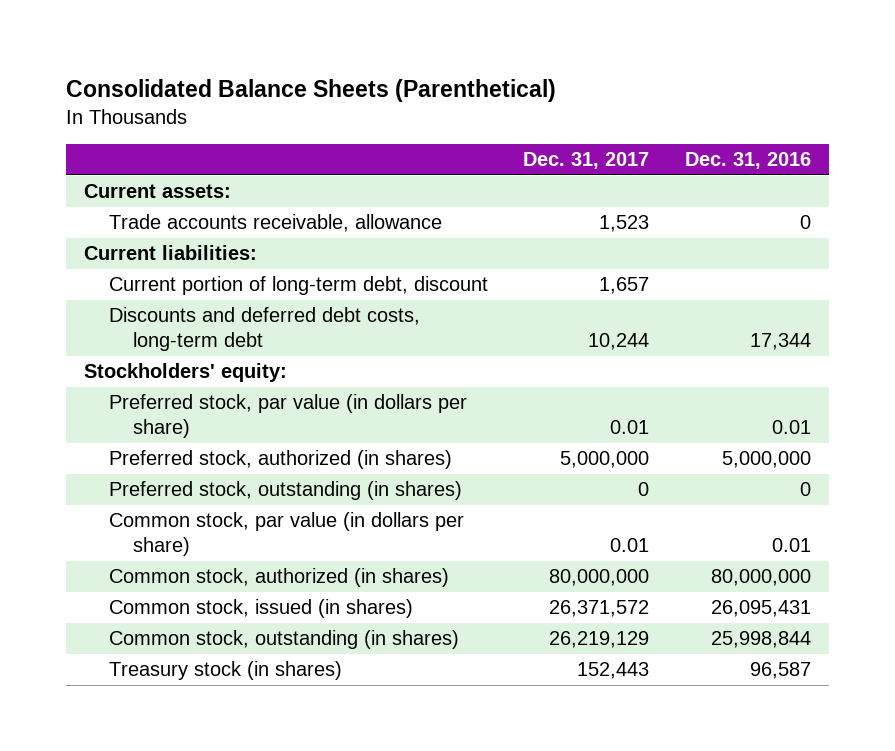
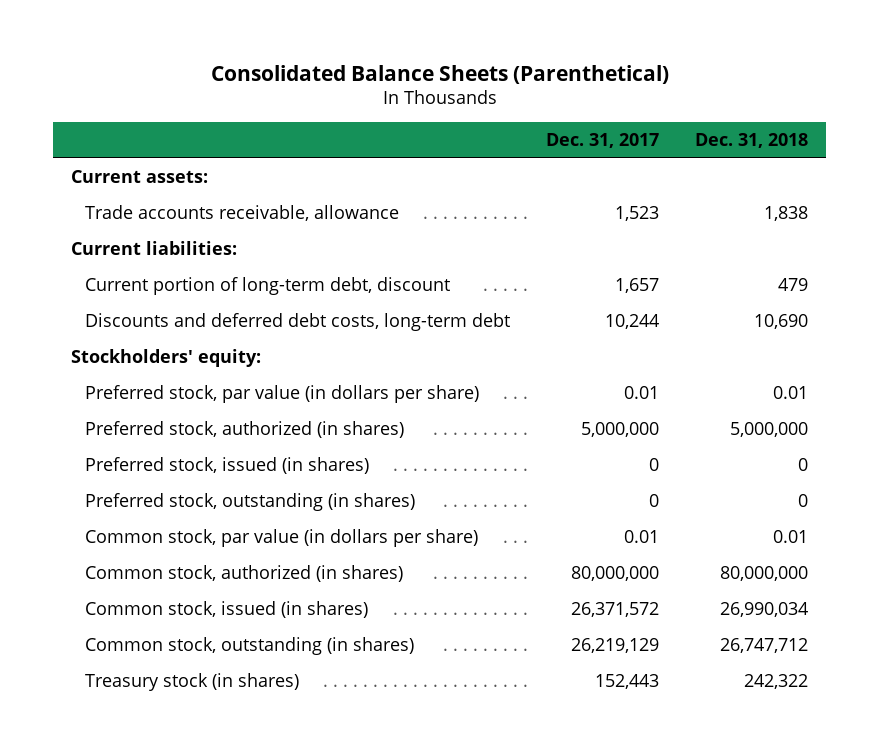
[685,152,812,170] Dec. 31, 2016 -> none
none -> [695,133,809,149] Dec. 31, 2018
none -> [85,457,370,475] Preferred stock, issued (in shares)

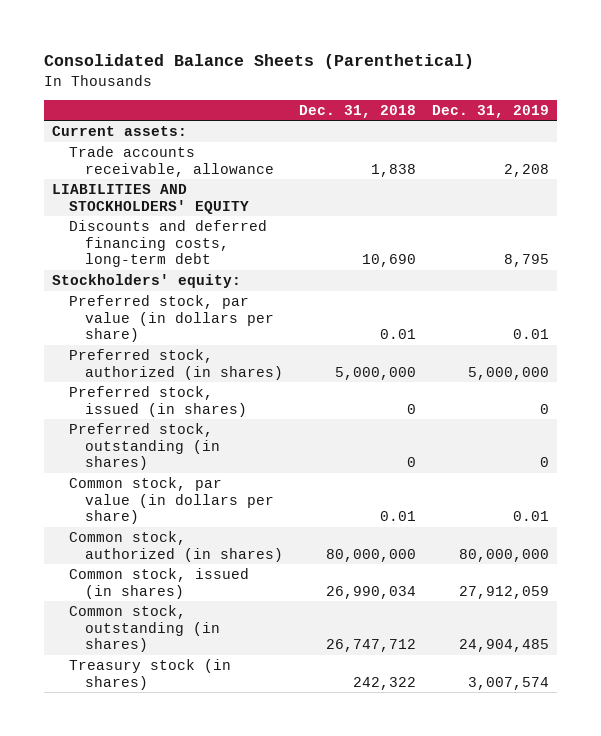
[546,133,660,149] Dec. 31, 2017 -> none
none -> [432,104,550,118] Dec. 31, 2019
[71,241,238,256] Current liabilities: -> none
[85,277,451,296] Current portion of long-term debt, discount -> none
none -> [52,183,249,214] LIABILITIES AND STOCKHOLDERS' EQUITY
[85,313,511,332] Discounts and deferred debt costs, long-term debt -> [68,219,267,268] Discounts and deferred financing costs, long-term debt

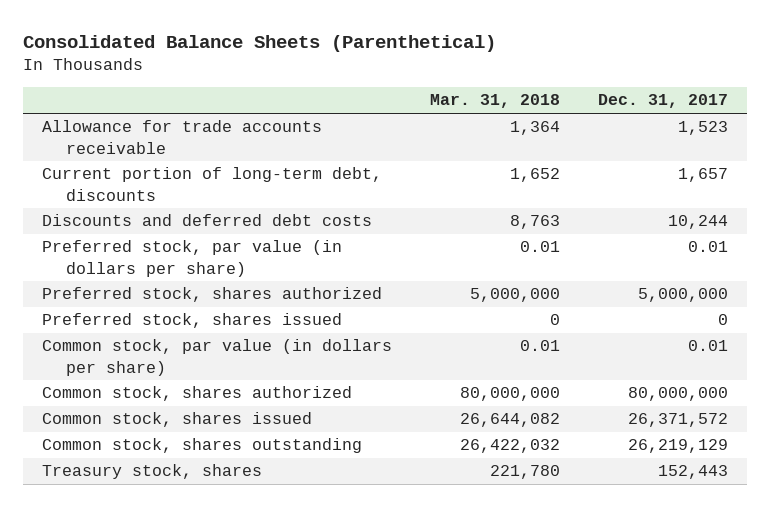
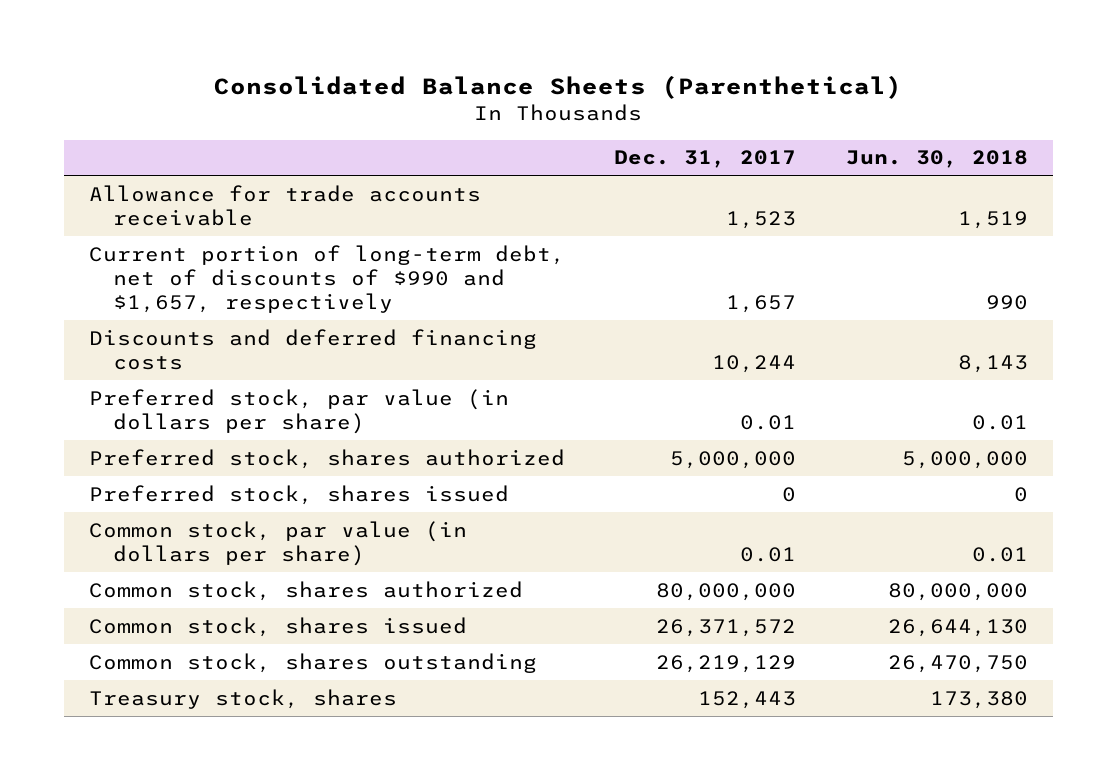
[429,94,560,109] Mar. 31, 2018 -> none
none -> [845,150,1028,169] Jun. 30, 2018
[41,167,382,201] Current portion of long-term debt, discounts -> [89,244,566,313] Current portion of long-term debt, net of discounts of $990 and $1,657, respectively
[41,214,372,227] Discounts and deferred debt costs -> [89,328,538,370] Discounts and deferred financing costs

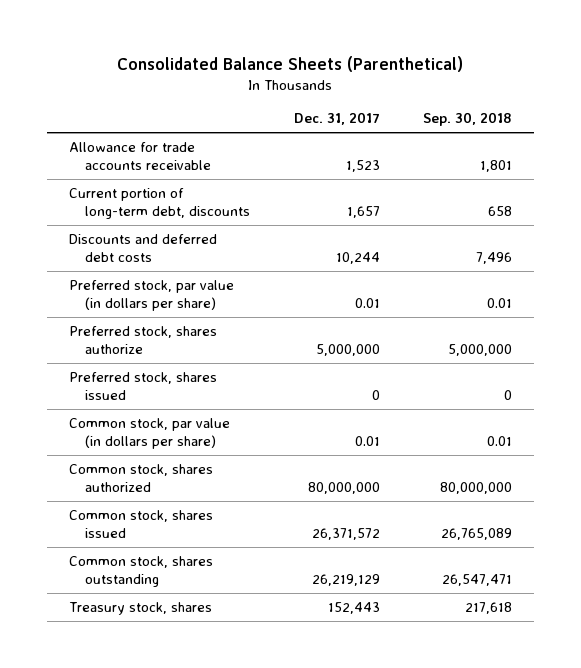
[845,150,1028,169] Jun. 30, 2018 -> none
none -> [423,112,513,127] Sep. 30, 2018
[89,244,566,313] Current portion of long-term debt, net of discounts of $990 and $1,657, respectively -> [68,187,250,220] Current portion of long-term debt, discounts
[89,328,538,370] Discounts and deferred financing costs -> [68,233,217,263] Discounts and deferred debt costs
[89,448,566,469] Preferred stock, shares authorized -> [68,325,217,355] Preferred stock, shares authorize

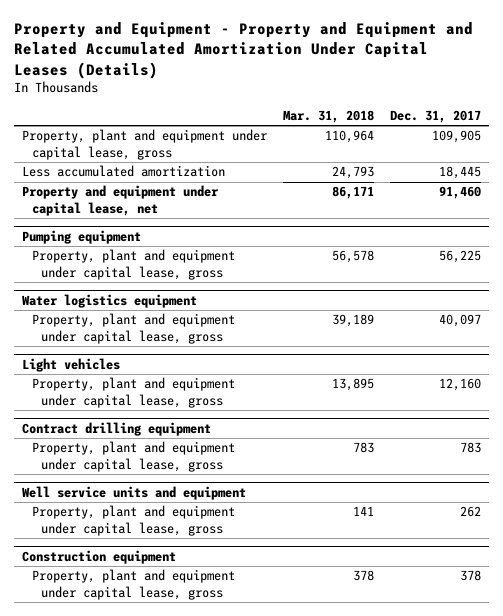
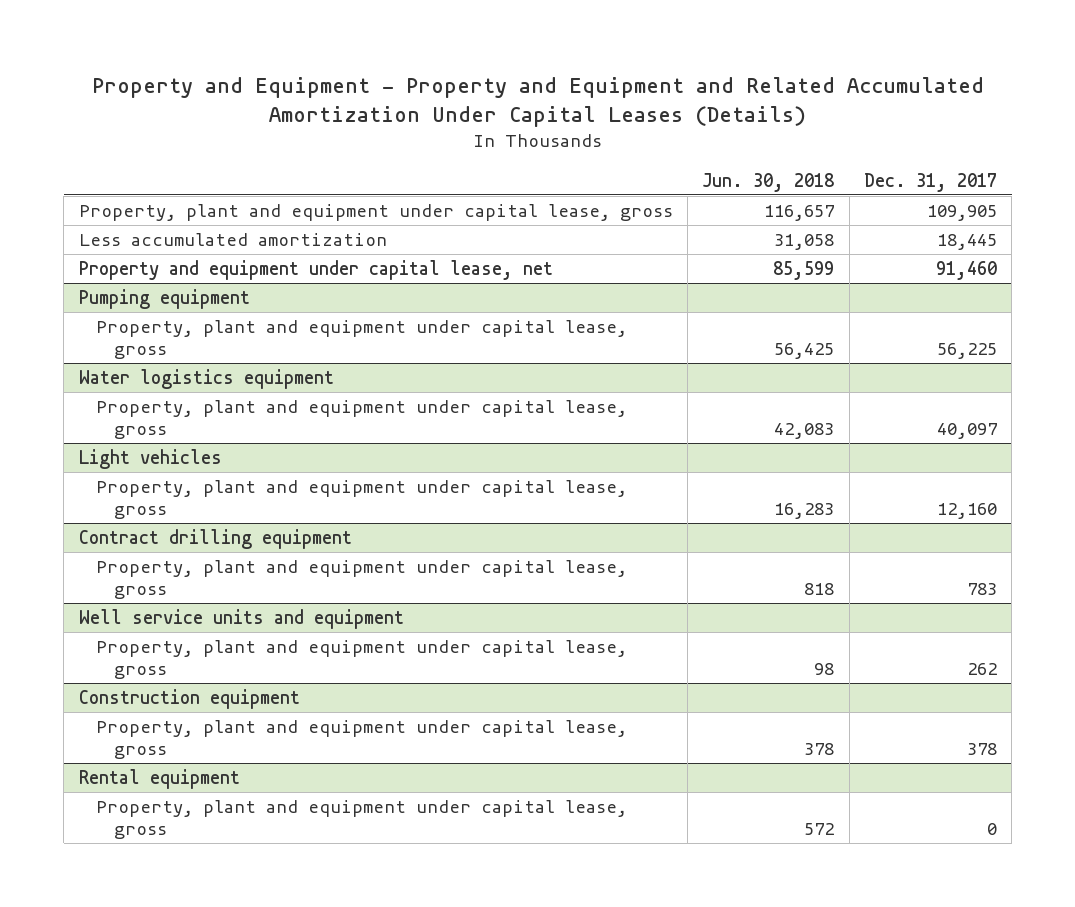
[282,109,374,123] Mar. 31, 2018 -> none
none -> [702,172,835,192] Jun. 30, 2018
none -> [78,768,240,789] Rental equipment
none -> [96,799,628,839] Property, plant and equipment under capital lease, gross

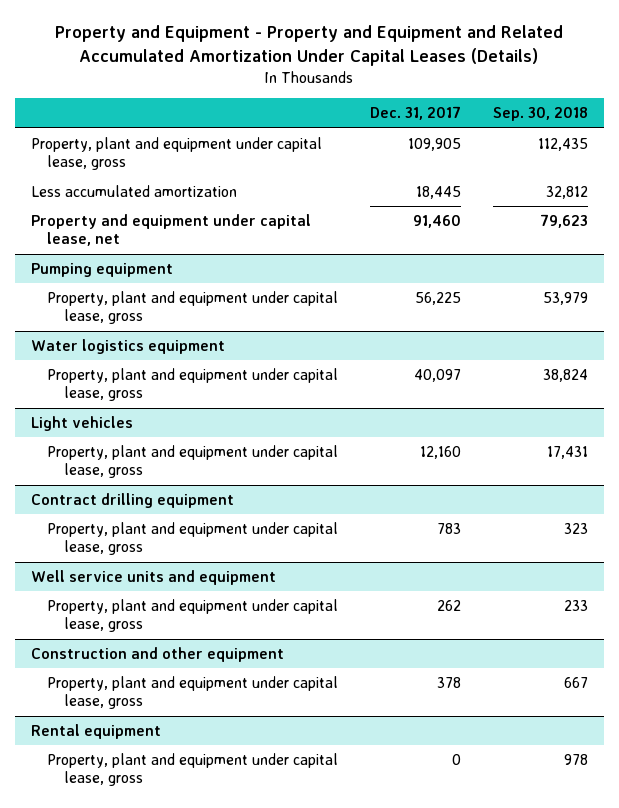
[702,172,835,192] Jun. 30, 2018 -> none
none -> [493,107,589,122] Sep. 30, 2018
[78,688,300,709] Construction equipment -> [30,646,284,662] Construction and other equipment

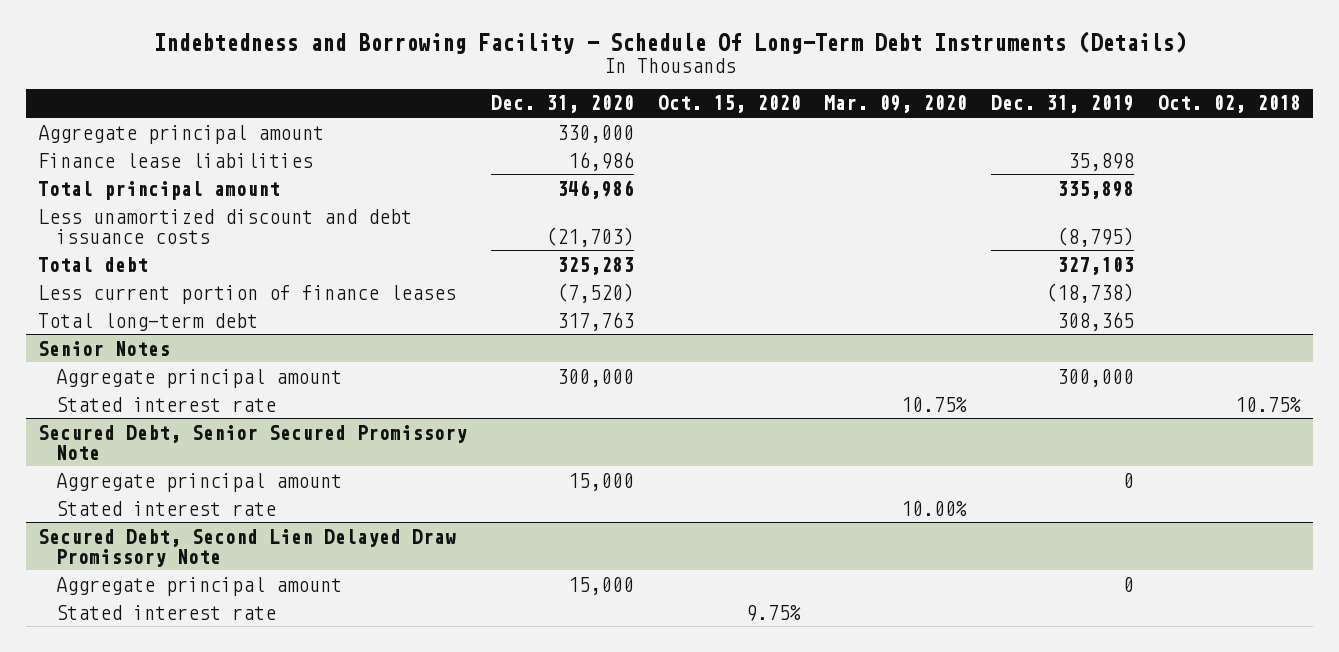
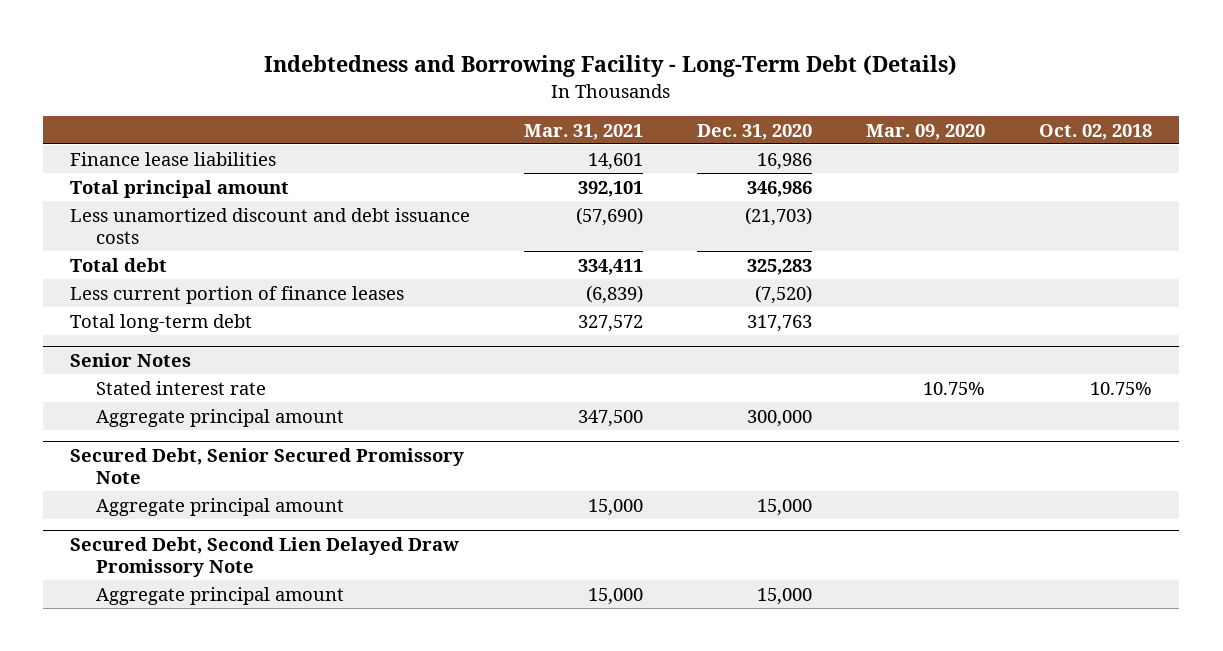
[153,30,1186,54] Indebtedness and Borrowing Facility - Schedule Of Long-Term Debt Instruments (Details) -> [264,55,958,78] Indebtedness and Borrowing Facility - Long-Term Debt (Details)
[657,95,801,114] Oct. 15, 2020 -> none
[991,95,1135,114] Dec. 31, 2019 -> none
none -> [524,123,644,140] Mar. 31, 2021
[38,124,325,144] Aggregate principal amount -> none
[56,368,343,388] Aggregate principal amount -> [95,408,344,427] Aggregate principal amount
[56,500,277,516] Stated interest rate -> none
[56,604,277,620] Stated interest rate -> none

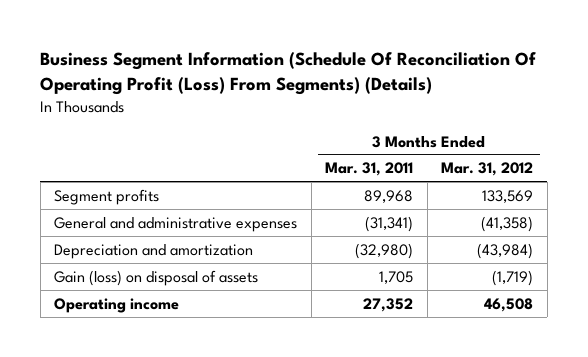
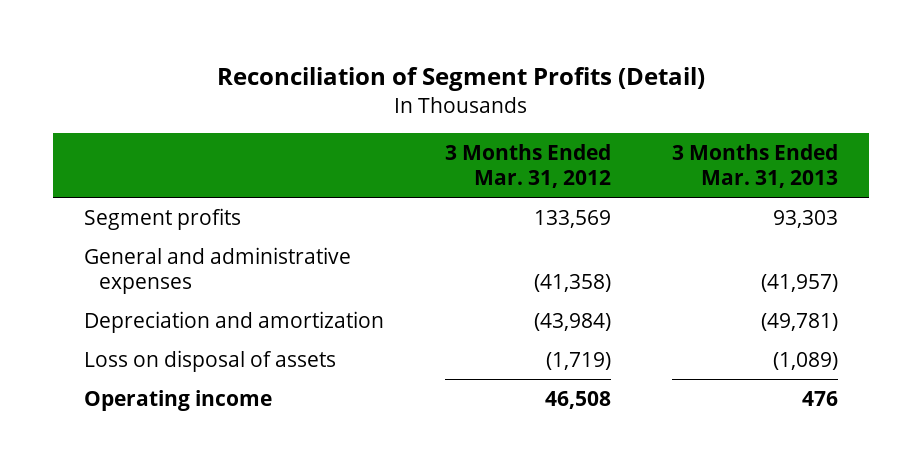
[40,52,537,96] Business Segment Information (Schedule Of Reconciliation Of Operating Profit (Loss) From Segments) (Details) -> [217,66,706,91] Reconciliation of Segment Profits (Detail)
[325,162,414,177] Mar. 31, 2011 -> none
none -> [672,143,839,189] 3 Months Ended Mar. 31, 2013
[54,269,259,286] Gain (loss) on disposal of assets -> [83,349,336,372] Loss on disposal of assets

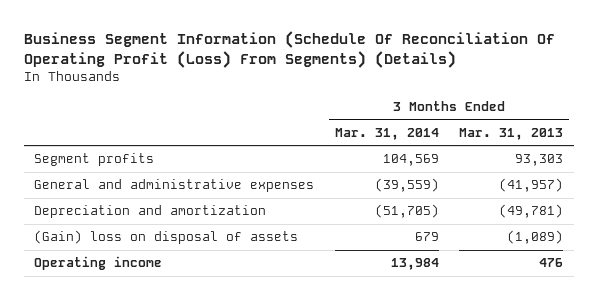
[217,66,706,91] Reconciliation of Segment Profits (Detail) -> [23,30,555,68] Business Segment Information (Schedule Of Reconciliation Of Operating Profit (Loss) From Segments) (Details)
[445,143,612,189] 3 Months Ended Mar. 31, 2012 -> none
none -> [334,127,439,140] Mar. 31, 2014
[83,349,336,372] Loss on disposal of assets -> [33,230,298,245] (Gain) loss on disposal of assets

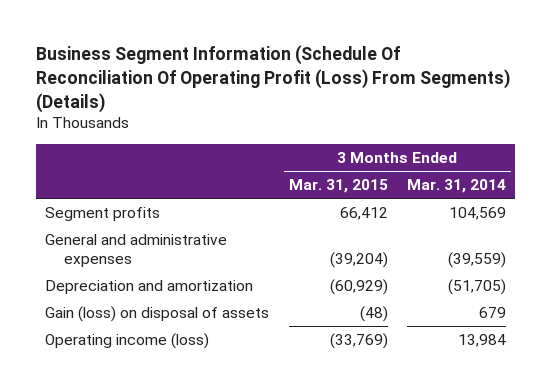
[459,127,564,140] Mar. 31, 2013 -> none
none -> [288,179,388,194] Mar. 31, 2015
[33,230,298,245] (Gain) loss on disposal of assets -> [45,306,270,323] Gain (loss) on disposal of assets
[33,256,162,271] Operating income -> [45,333,210,350] Operating income (loss)

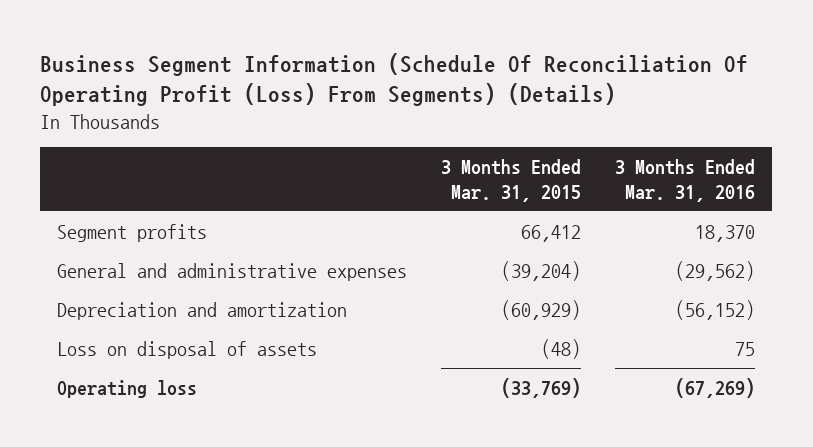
[406,179,506,194] Mar. 31, 2014 -> none
none -> [615,159,756,202] 3 Months Ended Mar. 31, 2016
[45,306,270,323] Gain (loss) on disposal of assets -> [57,341,318,360] Loss on disposal of assets
[45,333,210,350] Operating income (loss) -> [57,380,198,399] Operating loss

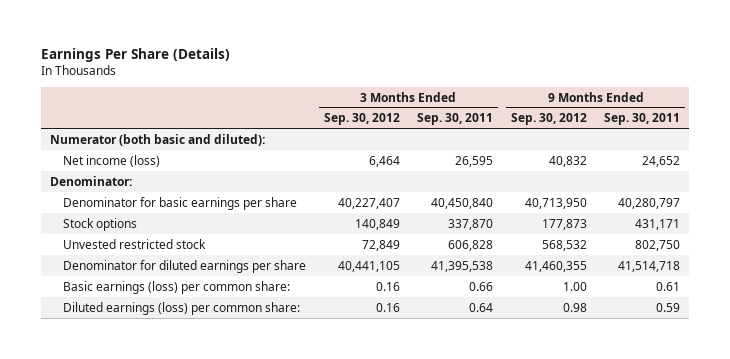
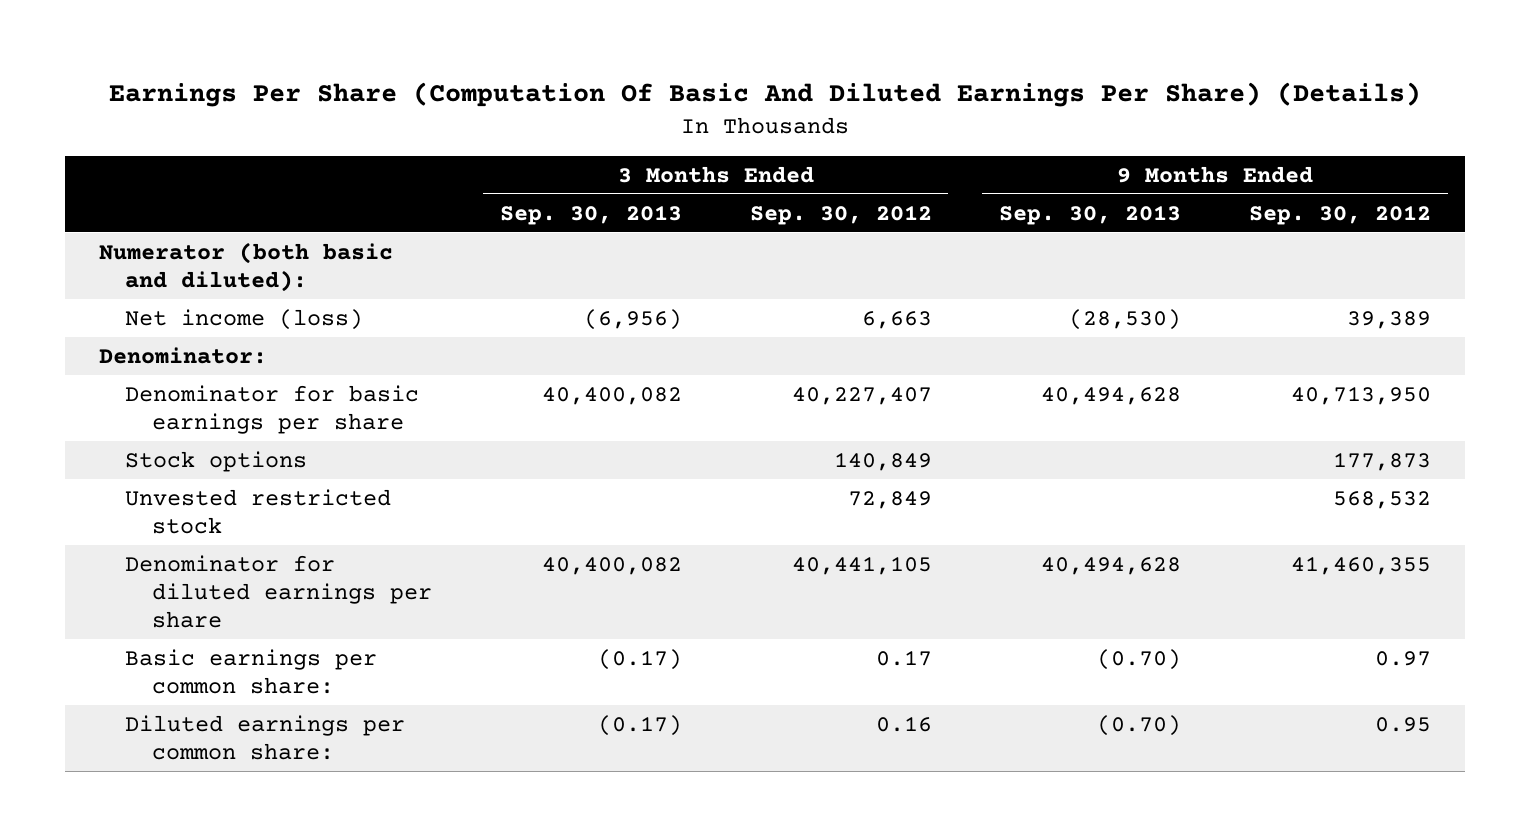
[40,48,230,63] Earnings Per Share (Details) -> [108,82,1421,108] Earnings Per Share (Computation Of Basic And Diluted Earnings Per Share) (Details)
[417,113,494,126] Sep. 30, 2011 -> none
[604,113,681,126] Sep. 30, 2011 -> none
none -> [499,204,682,225] Sep. 30, 2013
none -> [999,204,1182,225] Sep. 30, 2013
[368,155,400,167] 6,464 -> [861,310,932,329] 6,663
[548,155,587,167] 40,832 -> [1346,310,1431,329] 39,389
[62,280,290,294] Basic earnings (loss) per common share: -> [125,648,378,694] Basic earnings per common share:
[375,281,400,291] 0.16 -> [875,649,932,666] 0.17
[562,281,587,291] 1.00 -> [1374,650,1431,666] 0.97
[62,301,300,315] Diluted earnings (loss) per common share: -> [125,714,406,760] Diluted earnings per common share:
[562,302,587,312] 0.98 -> [1374,716,1431,732] 0.95

